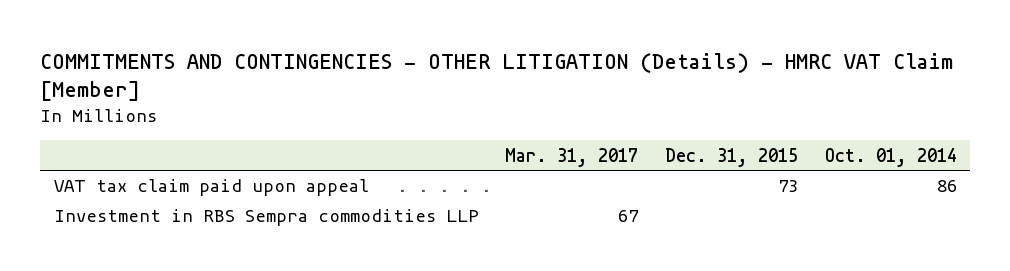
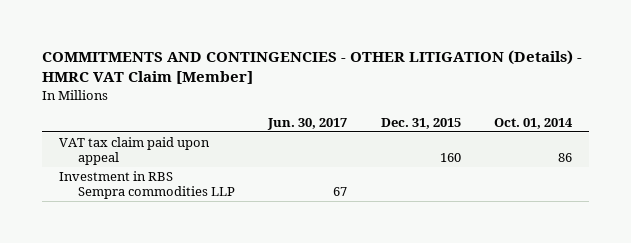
[505,147,639,167] Mar. 31, 2017 -> none
none -> [267,117,348,130] Jun. 30, 2017
[777,180,798,193] 73 -> [439,153,461,163] 160

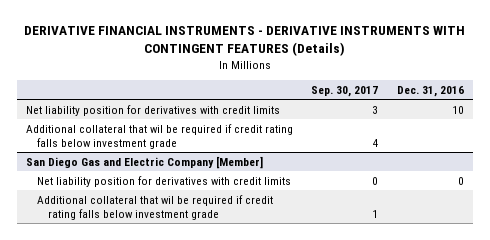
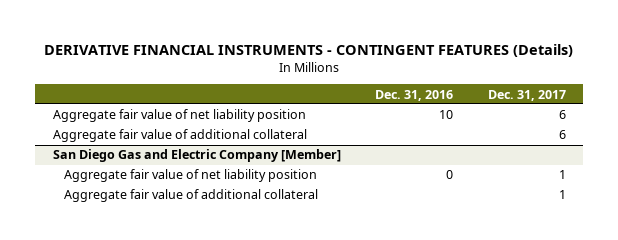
[23,25,465,56] DERIVATIVE FINANCIAL INSTRUMENTS - DERIVATIVE INSTRUMENTS WITH CONTINGENT FEATURES (Details) -> [44,43,574,57] DERIVATIVE FINANCIAL INSTRUMENTS - CONTINGENT FEATURES (Details)
[311,85,379,97] Sep. 30, 2017 -> none
none -> [487,89,566,101] Dec. 31, 2017
[26,104,281,116] Net liability position for derivatives with credit limits -> [52,109,306,123] Aggregate fair value of net liability position
[26,123,294,149] Additional collateral that wil be required if credit rating falls below investment grade -> [52,129,307,143] Aggregate fair value of additional collateral
[37,175,292,187] Net liability position for derivatives with credit limits -> [63,169,317,183] Aggregate fair value of net liability position
[37,194,274,220] Additional collateral that wil be required if credit rating falls below investment grade -> [63,189,318,203] Aggregate fair value of additional collateral

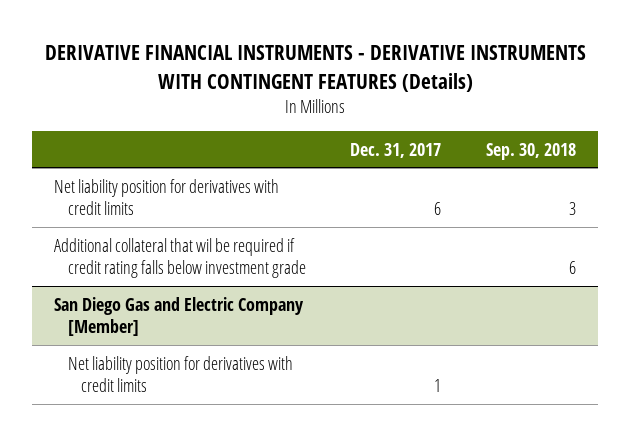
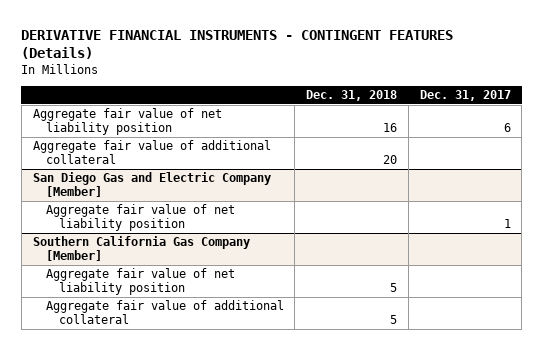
[45,45,587,92] DERIVATIVE FINANCIAL INSTRUMENTS - DERIVATIVE INSTRUMENTS WITH CONTINGENT FEATURES (Details) -> [21,29,454,59] DERIVATIVE FINANCIAL INSTRUMENTS - CONTINGENT FEATURES (Details)
[486,142,577,160] Sep. 30, 2018 -> none
none -> [306,90,398,102] Dec. 31, 2018
[54,178,280,216] Net liability position for derivatives with credit limits -> [32,108,222,136] Aggregate fair value of net liability position
[54,237,306,279] Additional collateral that wil be required if credit rating falls below investment grade -> [32,140,271,165] Aggregate fair value of additional collateral
[67,355,293,393] Net liability position for derivatives with credit limits -> [45,204,235,232] Aggregate fair value of net liability position
none -> [32,236,250,262] Southern California Gas Company [Member]
none -> [45,268,235,296] Aggregate fair value of net liability position
none -> [45,300,284,325] Aggregate fair value of additional collateral

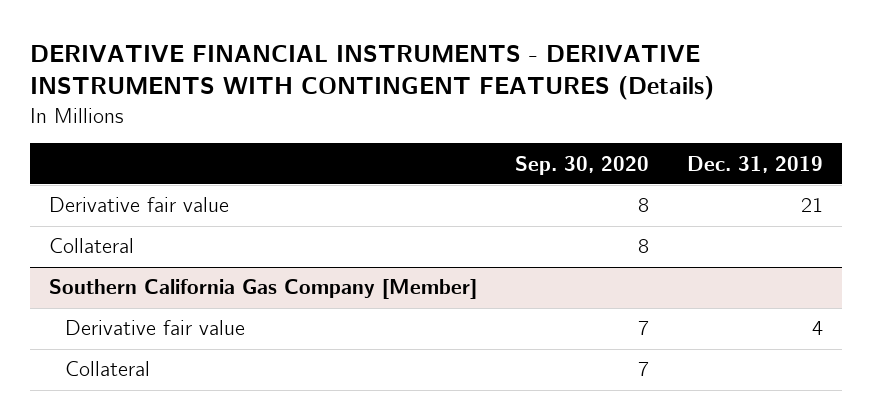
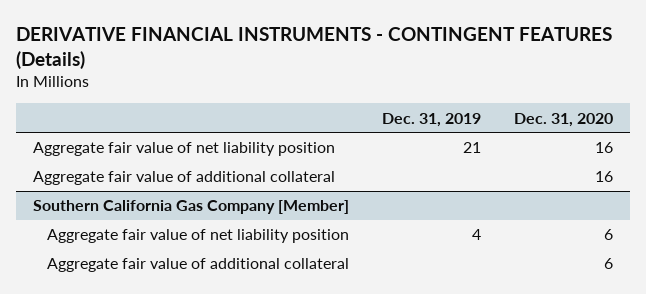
[29,45,714,101] DERIVATIVE FINANCIAL INSTRUMENTS - DERIVATIVE INSTRUMENTS WITH CONTINGENT FEATURES (Details) -> [15,26,612,69] DERIVATIVE FINANCIAL INSTRUMENTS - CONTINGENT FEATURES (Details)
[515,155,650,175] Sep. 30, 2020 -> none
none -> [514,112,614,127] Dec. 31, 2020
[48,197,229,213] Derivative fair value -> [32,142,335,157] Aggregate fair value of net liability position
[48,238,134,254] Collateral -> [32,171,335,186] Aggregate fair value of additional collateral
[64,320,245,336] Derivative fair value -> [46,229,349,244] Aggregate fair value of net liability position
[64,361,150,377] Collateral -> [46,258,349,273] Aggregate fair value of additional collateral

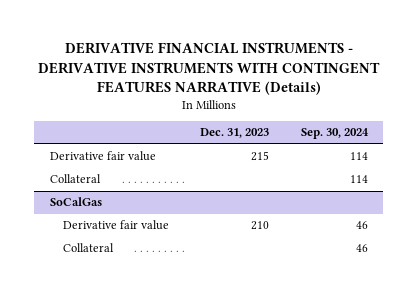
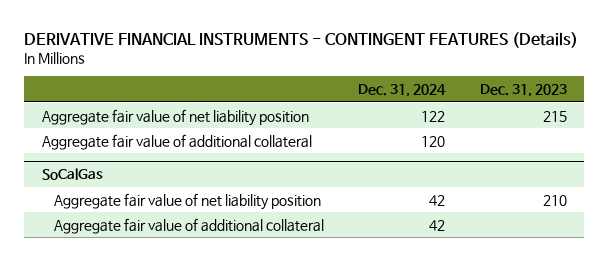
[37,42,380,95] DERIVATIVE FINANCIAL INSTRUMENTS - DERIVATIVE INSTRUMENTS WITH CONTINGENT FEATURES NARRATIVE (Details) -> [24,31,579,48] DERIVATIVE FINANCIAL INSTRUMENTS - CONTINGENT FEATURES (Details)
[300,128,369,140] Sep. 30, 2024 -> none
none -> [358,83,447,97] Dec. 31, 2024
[49,151,156,162] Derivative fair value -> [41,108,309,126] Aggregate fair value of net liability position
[49,174,101,184] Collateral -> [41,133,312,150] Aggregate fair value of additional collateral
[62,220,169,231] Derivative fair value -> [53,192,321,210] Aggregate fair value of net liability position
[62,243,114,253] Collateral -> [53,217,324,234] Aggregate fair value of additional collateral

